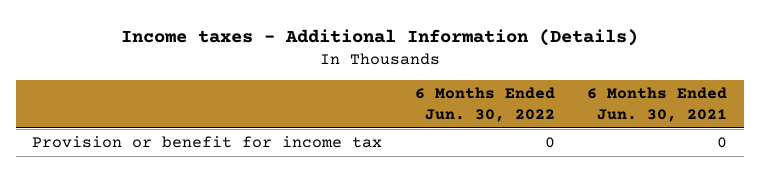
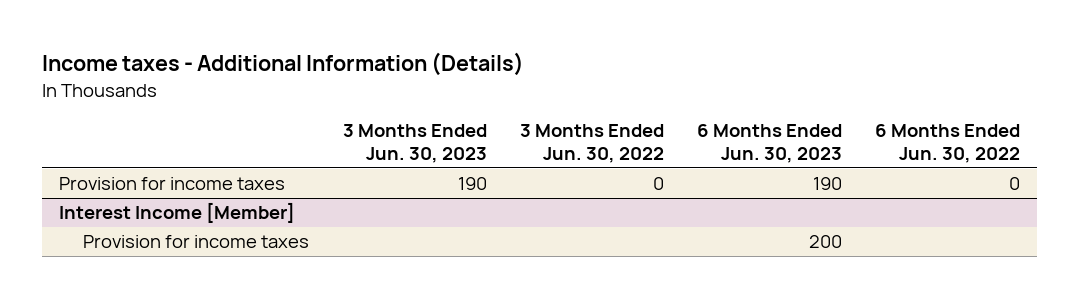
[587,87,728,123] 6 Months Ended Jun. 30, 2021 -> none
none -> [342,123,487,164] 3 Months Ended Jun. 30, 2023
none -> [519,123,664,164] 3 Months Ended Jun. 30, 2022
none -> [697,123,843,164] 6 Months Ended Jun. 30, 2023
[32,136,383,149] Provision or benefit for income tax -> [58,177,285,191] Provision for income taxes
none -> [58,202,295,224] Interest Income [Member]
none -> [83,235,310,249] Provision for income taxes

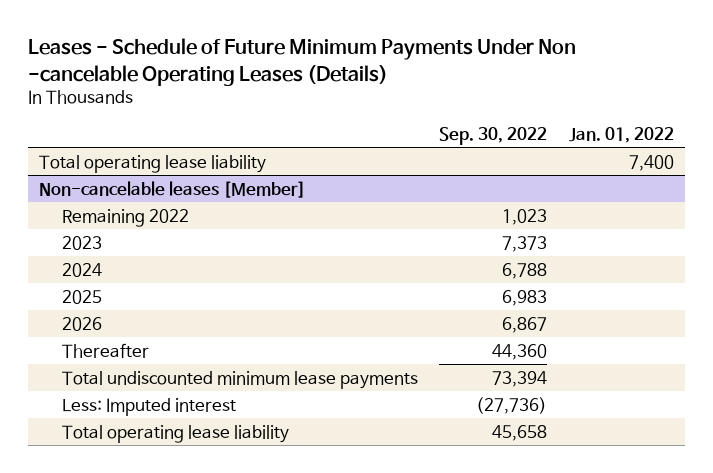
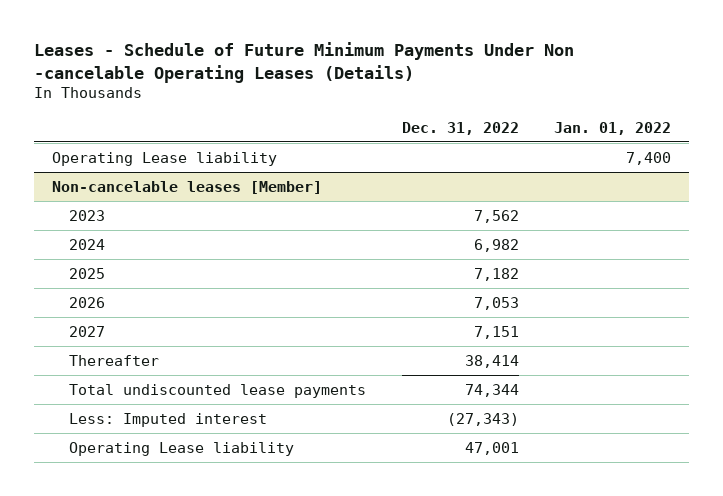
[439,126,548,145] Sep. 30, 2022 -> none
none -> [401,121,519,135] Dec. 31, 2022
[38,154,266,173] Total operating lease liability -> [51,151,277,166] Operating Lease liability
[61,208,189,227] Remaining 2022 -> none
none -> [68,325,105,337] 2027
[61,370,418,389] Total undiscounted minimum lease payments -> [68,383,366,398] Total undiscounted lease payments
[61,424,289,443] Total operating lease liability -> [68,441,294,456] Operating Lease liability

